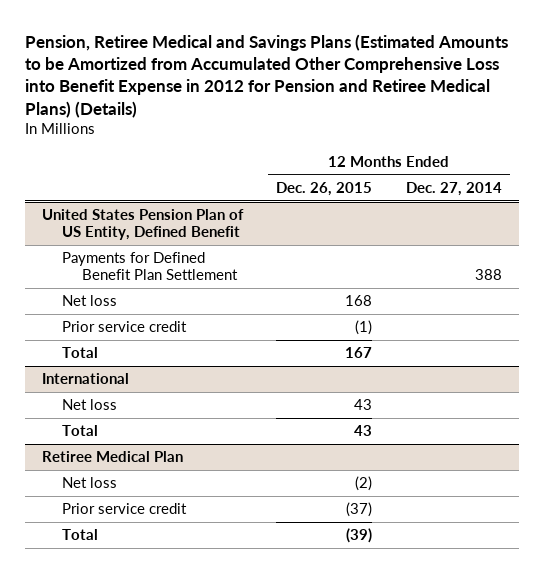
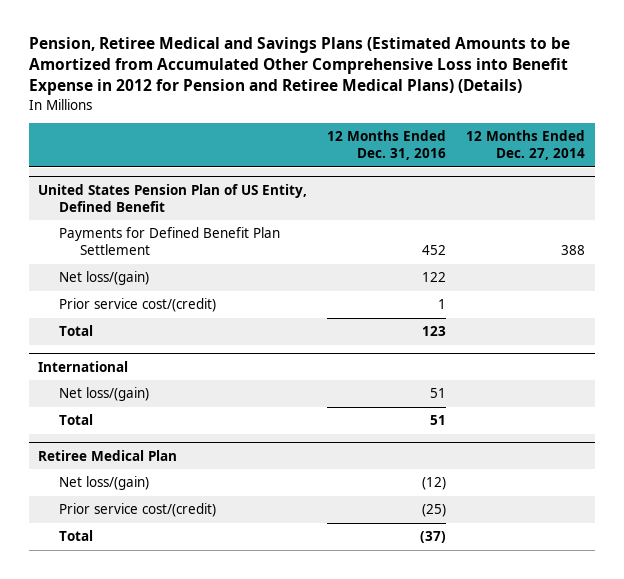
[276,181,373,196] Dec. 26, 2015 -> none
none -> [327,130,447,161] 12 Months Ended Dec. 31, 2016
[61,295,117,307] Net loss -> [59,271,150,286] Net loss/(gain)
[61,321,187,333] Prior service credit -> [59,298,217,313] Prior service cost/(credit)
[61,399,117,411] Net loss -> [59,387,150,402] Net loss/(gain)
[61,477,117,489] Net loss -> [59,476,150,491] Net loss/(gain)
[61,503,187,515] Prior service credit -> [59,503,217,518] Prior service cost/(credit)

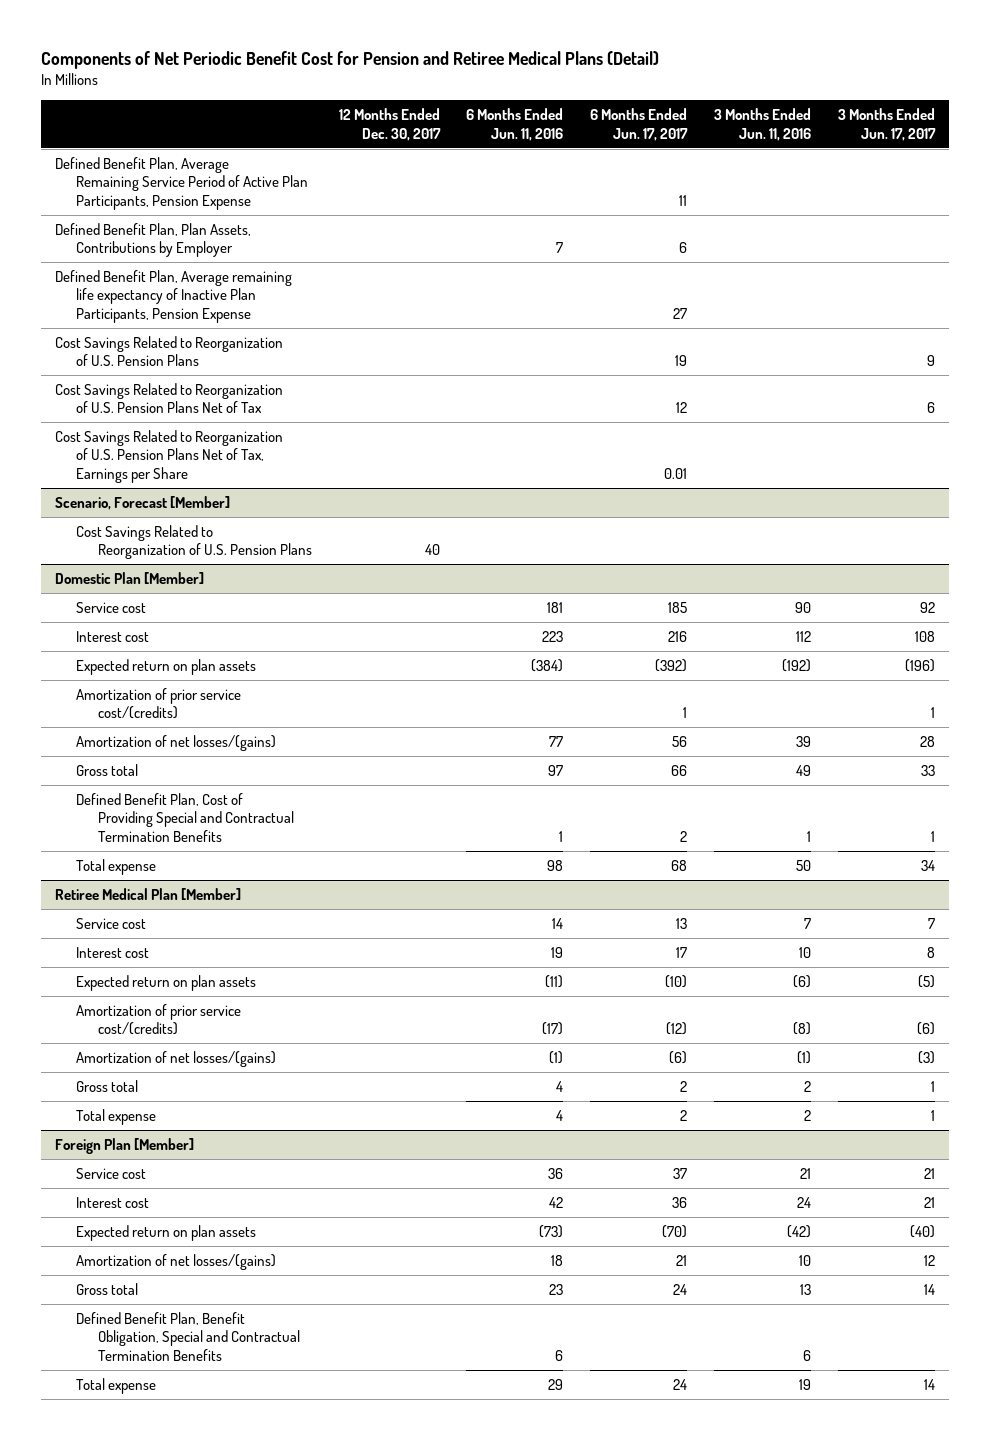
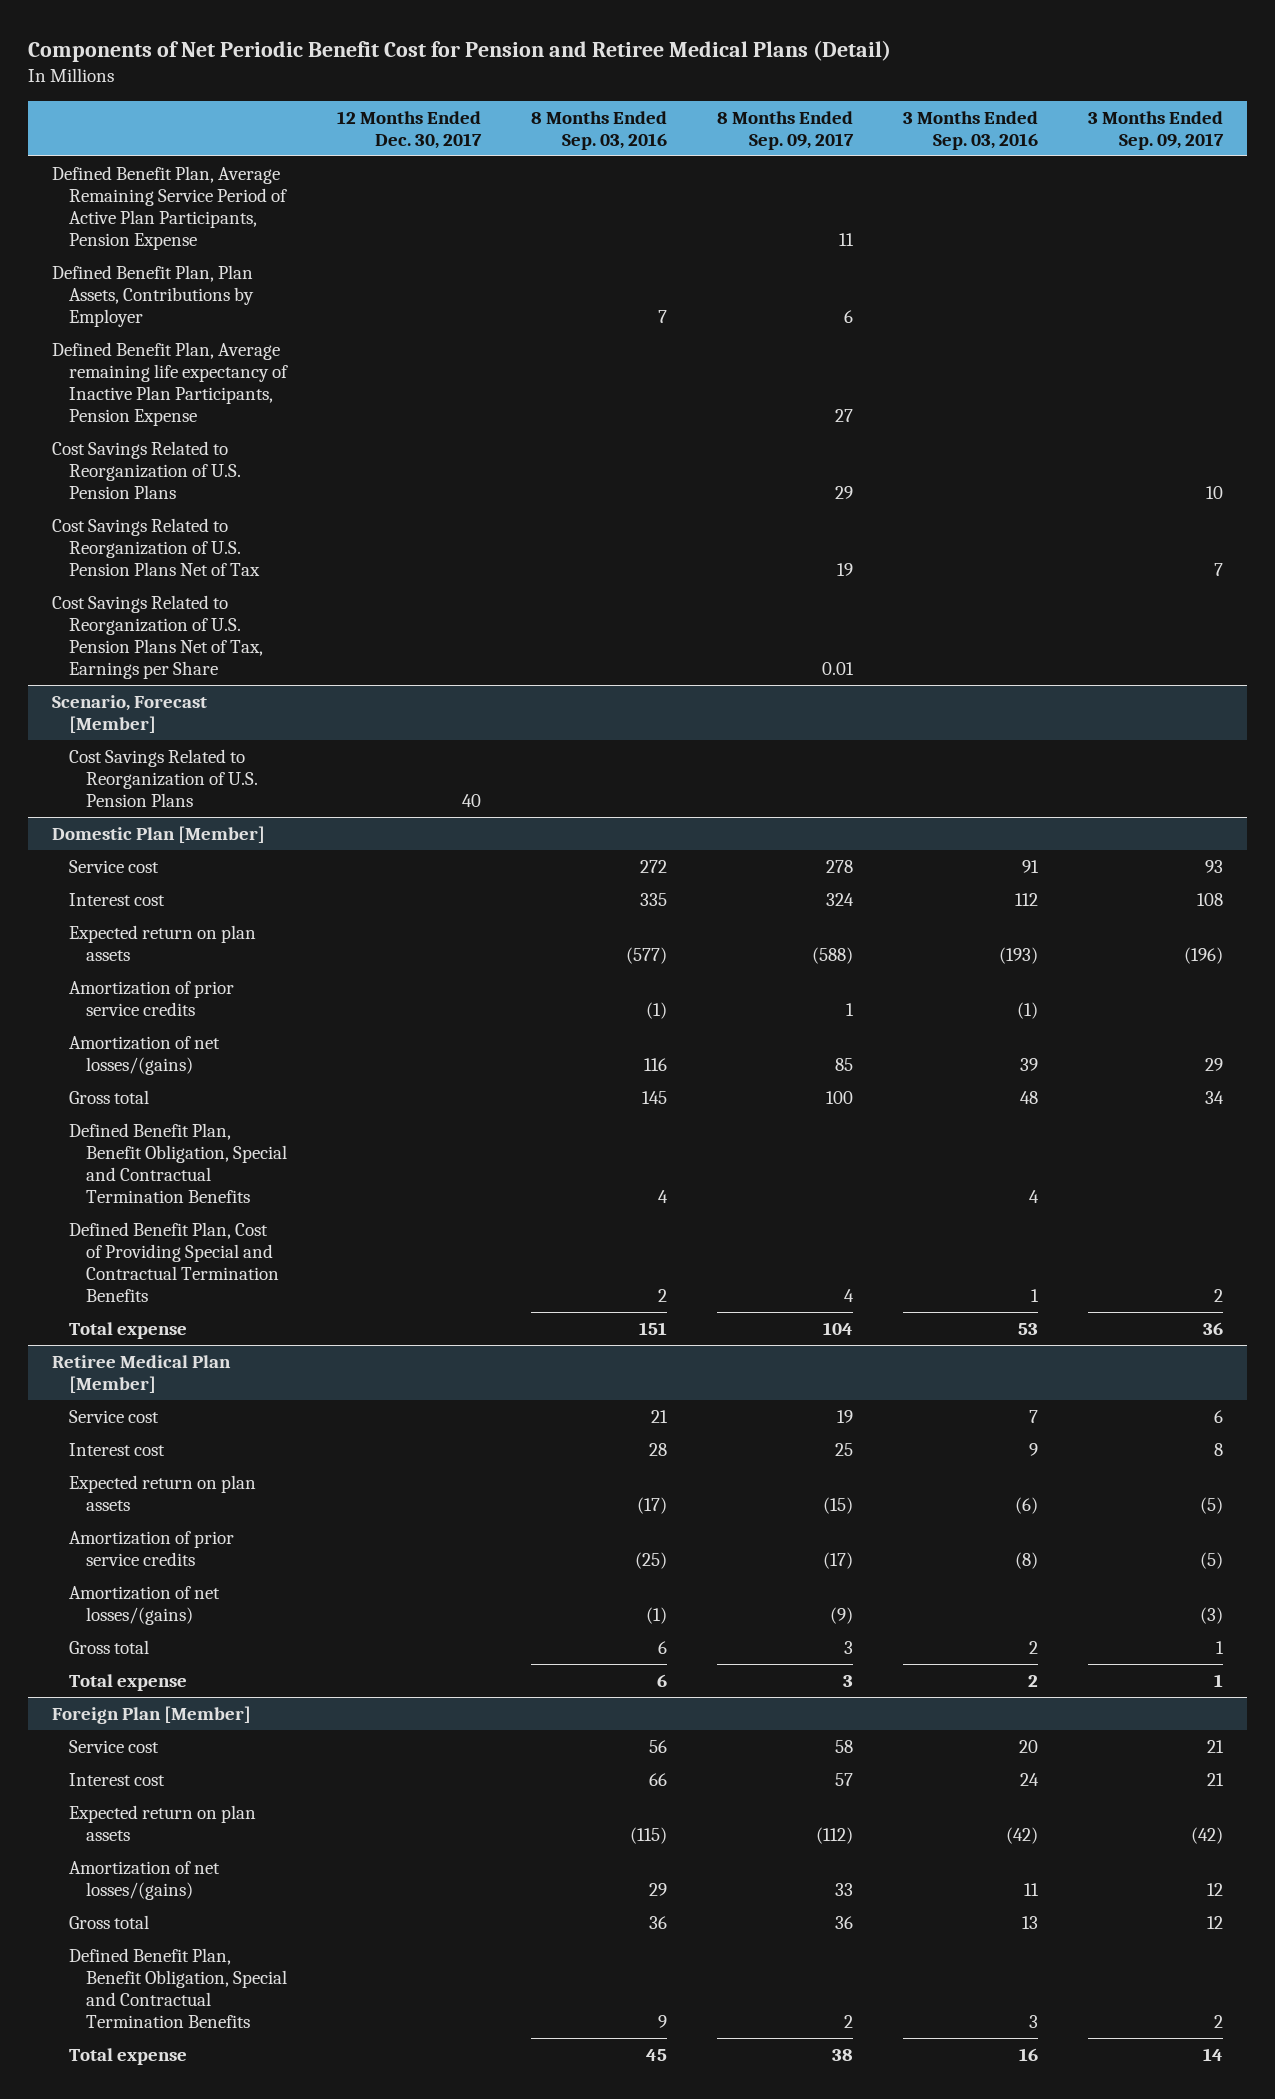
[466,108,564,141] 6 Months Ended Jun. 11, 2016 -> none
[590,108,689,141] 6 Months Ended Jun. 17, 2017 -> none
[714,108,812,141] 3 Months Ended Jun. 11, 2016 -> none
[838,108,937,141] 3 Months Ended Jun. 17, 2017 -> none
none -> [531,110,668,150] 8 Months Ended Sep. 03, 2016
none -> [716,110,854,150] 8 Months Ended Sep. 09, 2017
none -> [902,110,1038,150] 3 Months Ended Sep. 03, 2016
none -> [1087,110,1224,150] 3 Months Ended Sep. 09, 2017
[76,688,242,720] Amortization of prior service cost/(credits) -> [69,980,235,1016] Amortization of prior service credits
none -> [69,1122,288,1203] Defined Benefit Plan, Benefit Obligation, Special and Contractual Termination Benefits
[76,1004,242,1036] Amortization of prior service cost/(credits) -> [69,1530,235,1566] Amortization of prior service credits

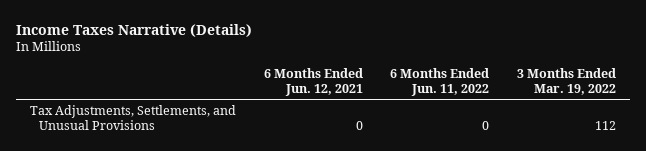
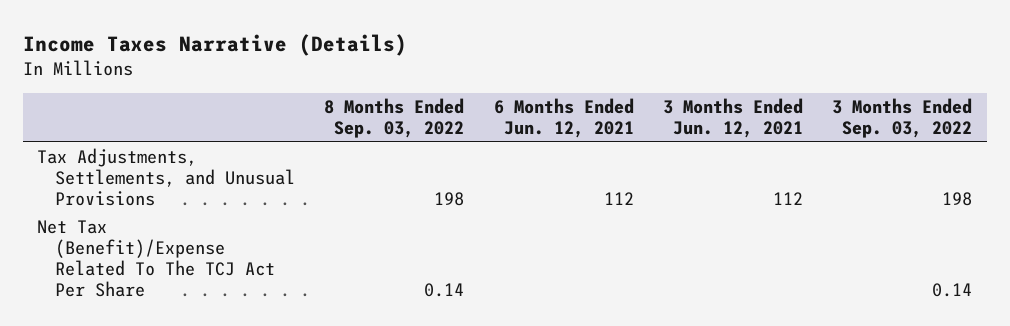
[390,68,490,97] 6 Months Ended Jun. 11, 2022 -> none
[517,68,617,96] 3 Months Ended Mar. 19, 2022 -> none
none -> [324,98,465,139] 8 Months Ended Sep. 03, 2022
none -> [663,98,804,139] 3 Months Ended Jun. 12, 2021
none -> [832,98,973,139] 3 Months Ended Sep. 03, 2022
[355,120,363,130] 0 -> [603,191,634,205] 112
none -> [37,220,276,297] Net Tax (Benefit)/Expense Related To The TCJ Act Per Share

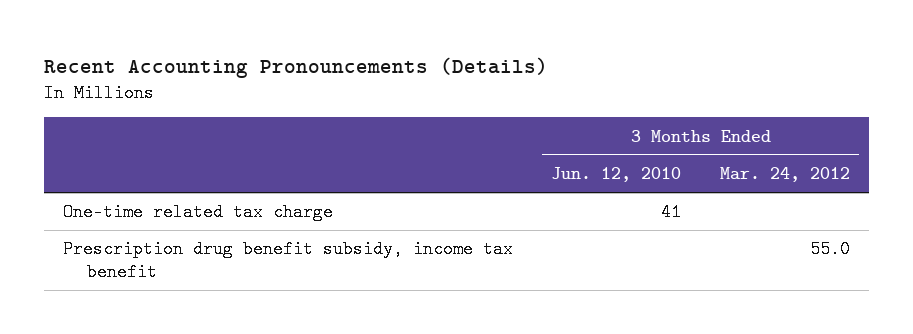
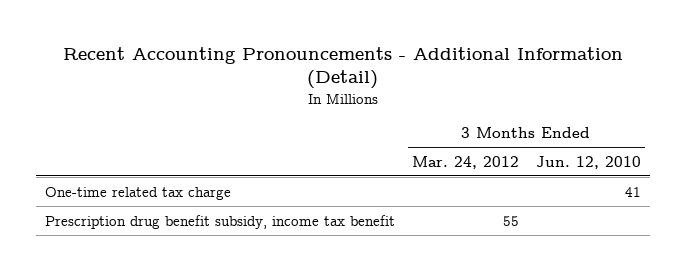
[43,56,548,78] Recent Accounting Pronouncements (Details) -> [62,46,623,90] Recent Accounting Pronouncements - Additional Information (Detail)
[809,240,850,259] 55.0 -> [502,215,519,226] 55

